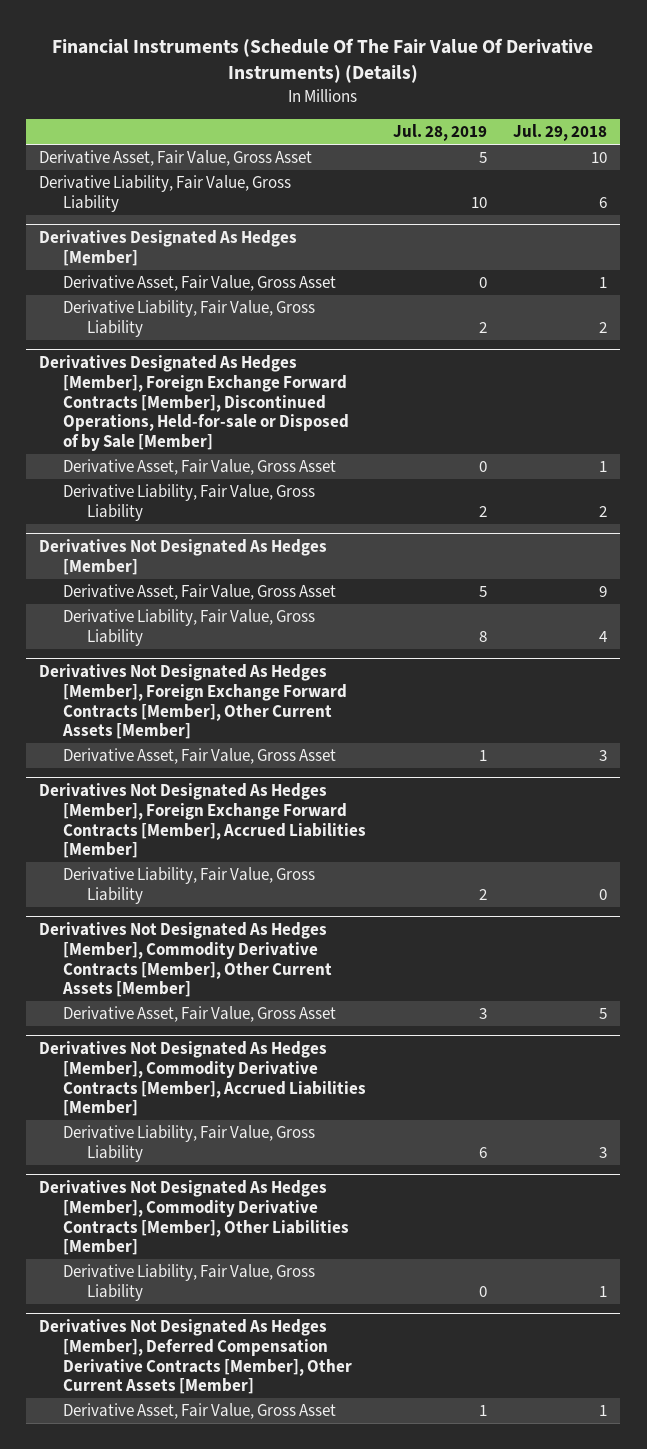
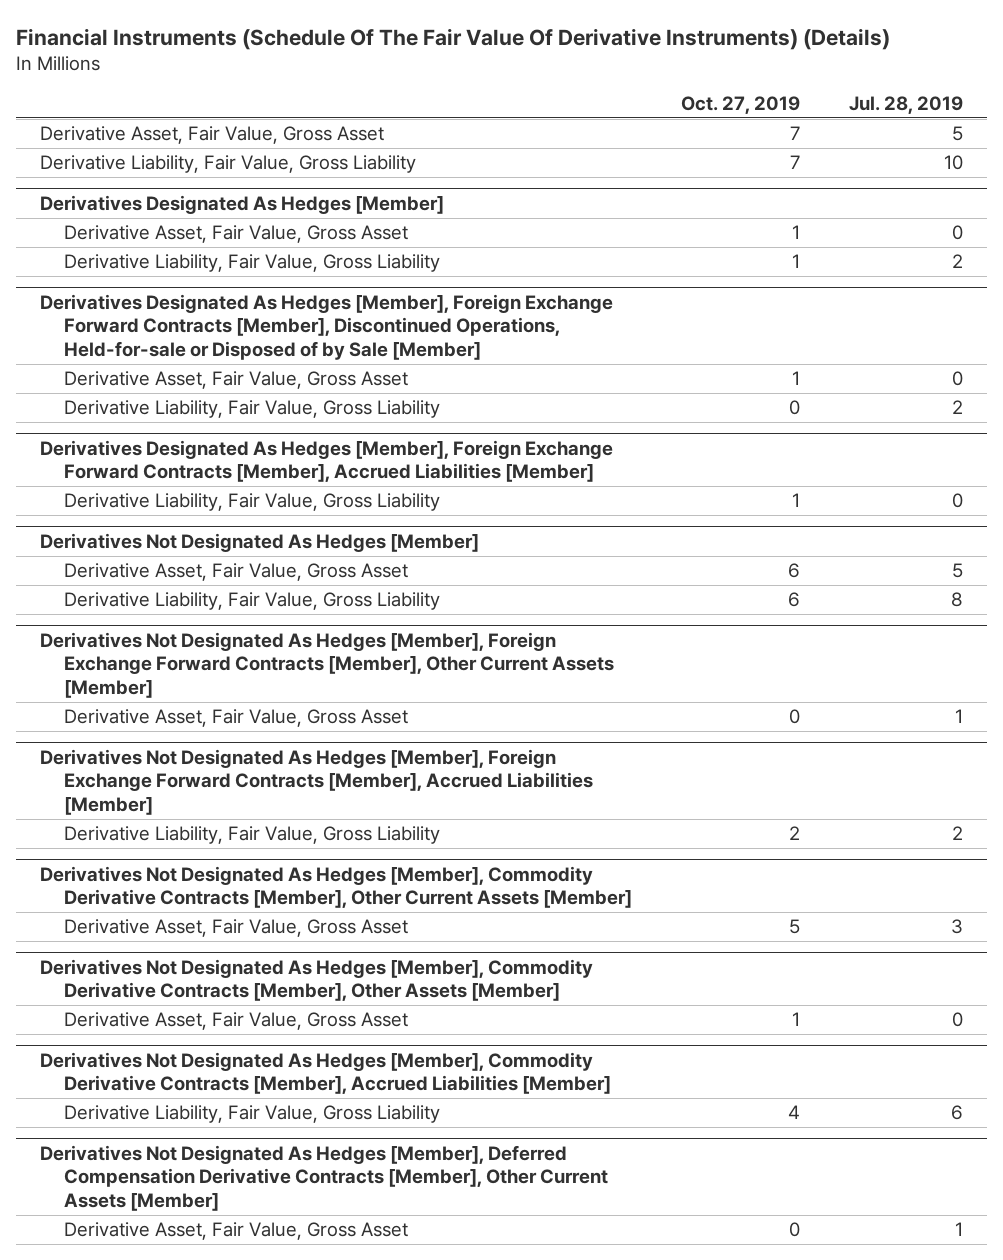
[513,124,608,142] Jul. 29, 2018 -> none
none -> [680,96,800,115] Oct. 27, 2019
none -> [40,439,614,483] Derivatives Designated As Hedges [Member], Foreign Exchange Forward Contracts [Member], Accrued Liabilities [Member]
none -> [63,493,440,512] Derivative Liability, Fair Value, Gross Liability
none -> [40,958,594,1002] Derivatives Not Designated As Hedges [Member], Commodity Derivative Contracts [Member], Other Assets [Member]
none -> [63,1012,408,1031] Derivative Asset, Fair Value, Gross Asset
[39,1180,350,1256] Derivatives Not Designated As Hedges [Member], Commodity Derivative Contracts [Member], Other Liabilities [Member] -> none
[63,1264,316,1301] Derivative Liability, Fair Value, Gross Liability -> none

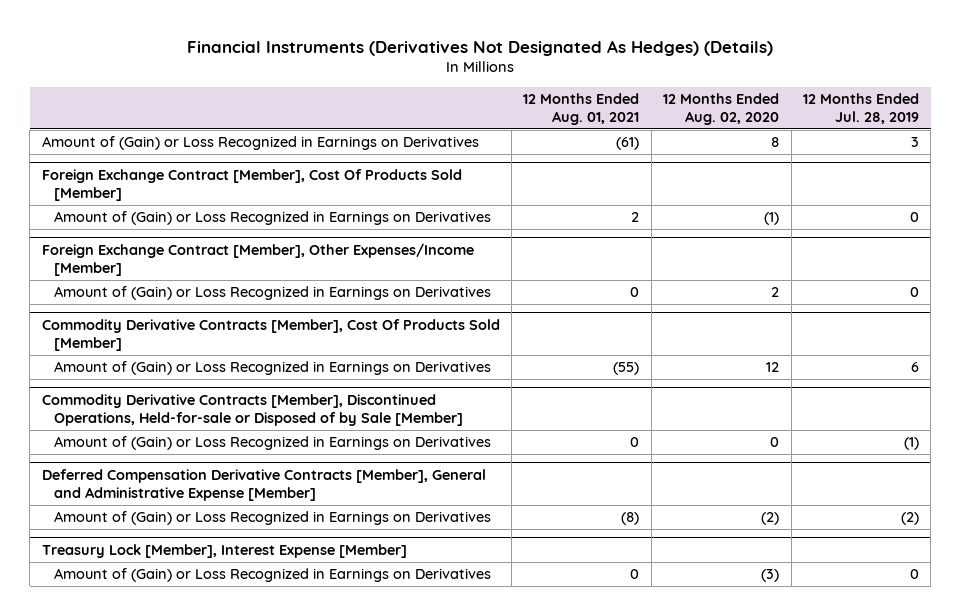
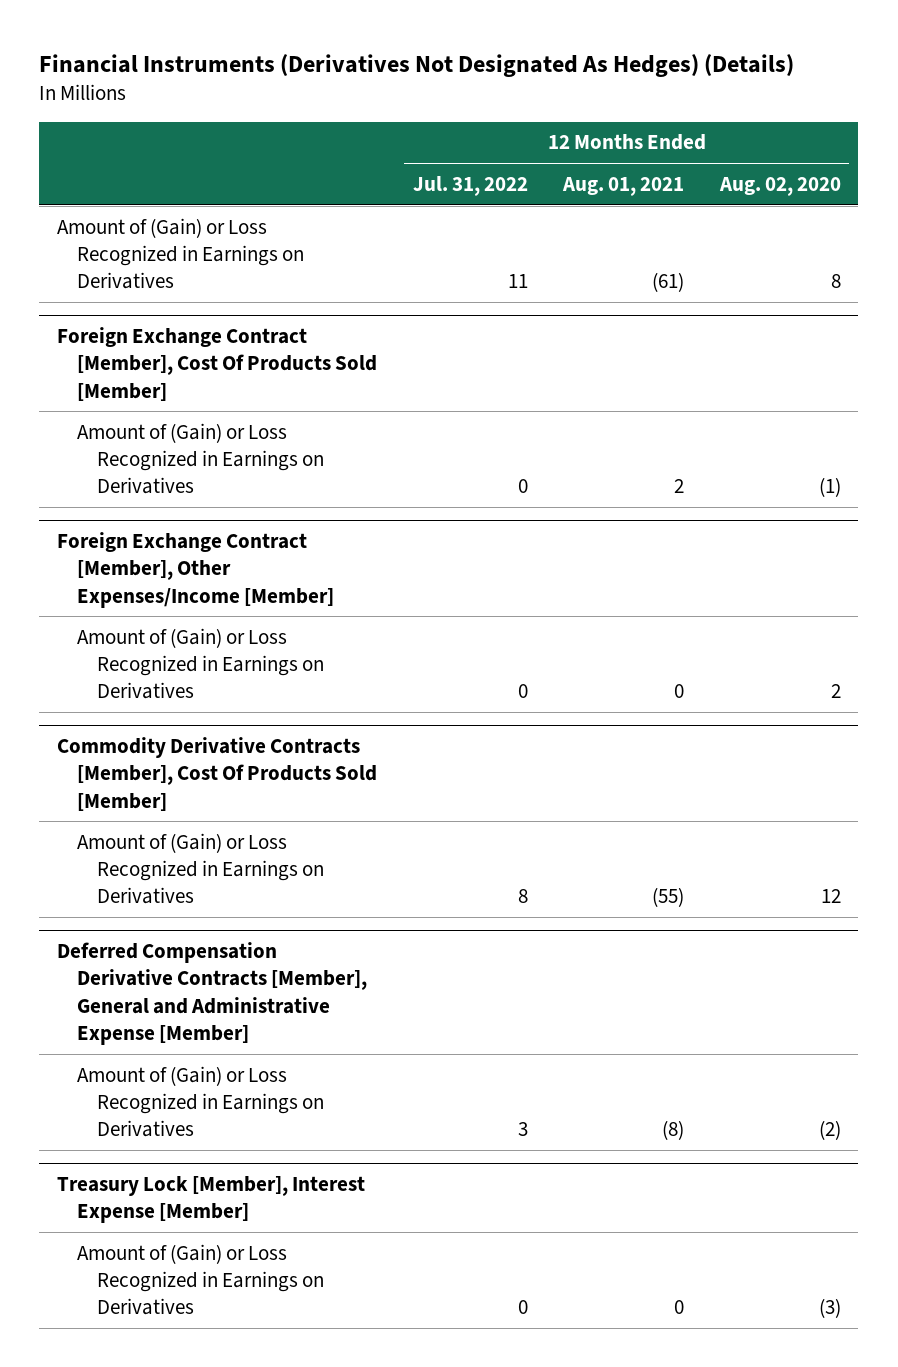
[802,93,919,125] 12 Months Ended Jul. 28, 2019 -> none
none -> [412,175,528,196] Jul. 31, 2022
[41,394,464,427] Commodity Derivative Contracts [Member], Discontinued Operations, Held-for-sale or Disposed of by Sale [Member] -> none
[54,436,492,451] Amount of (Gain) or Loss Recognized in Earnings on Derivatives -> none

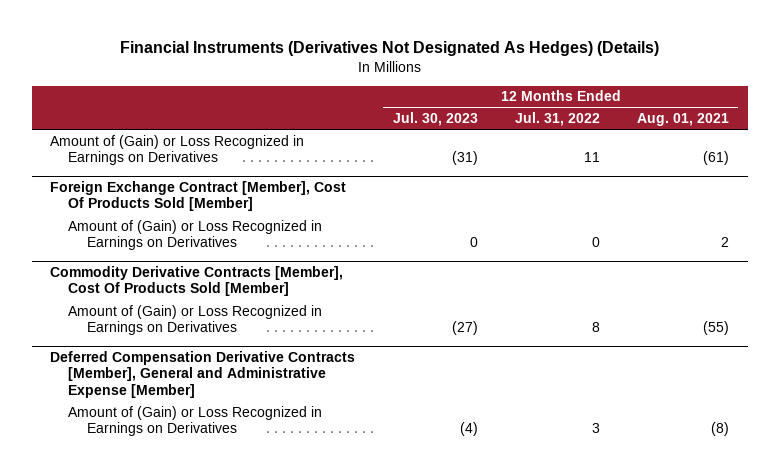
[718,176,841,196] Aug. 02, 2020 -> none
none -> [392,112,478,127] Jul. 30, 2023
[57,532,335,608] Foreign Exchange Contract [Member], Other Expenses/Income [Member] -> none
[77,627,325,699] Amount of (Gain) or Loss Recognized in Earnings on Derivatives -> none
[57,1176,366,1224] Treasury Lock [Member], Interest Expense [Member] -> none
[77,1243,325,1315] Amount of (Gain) or Loss Recognized in Earnings on Derivatives -> none

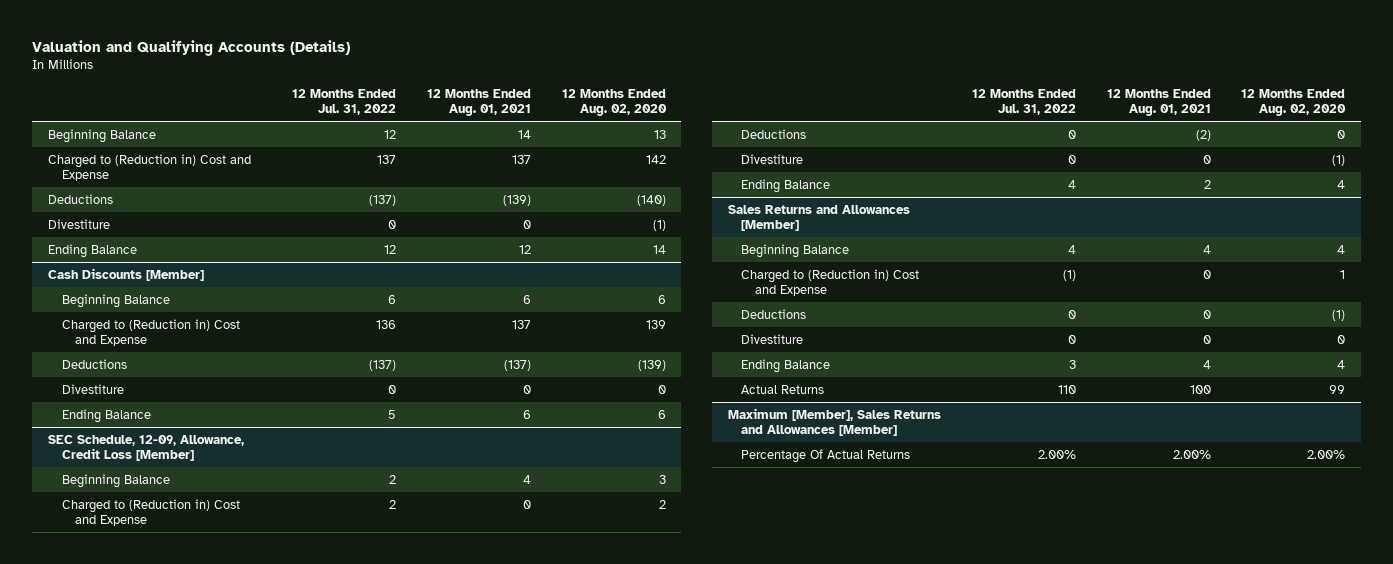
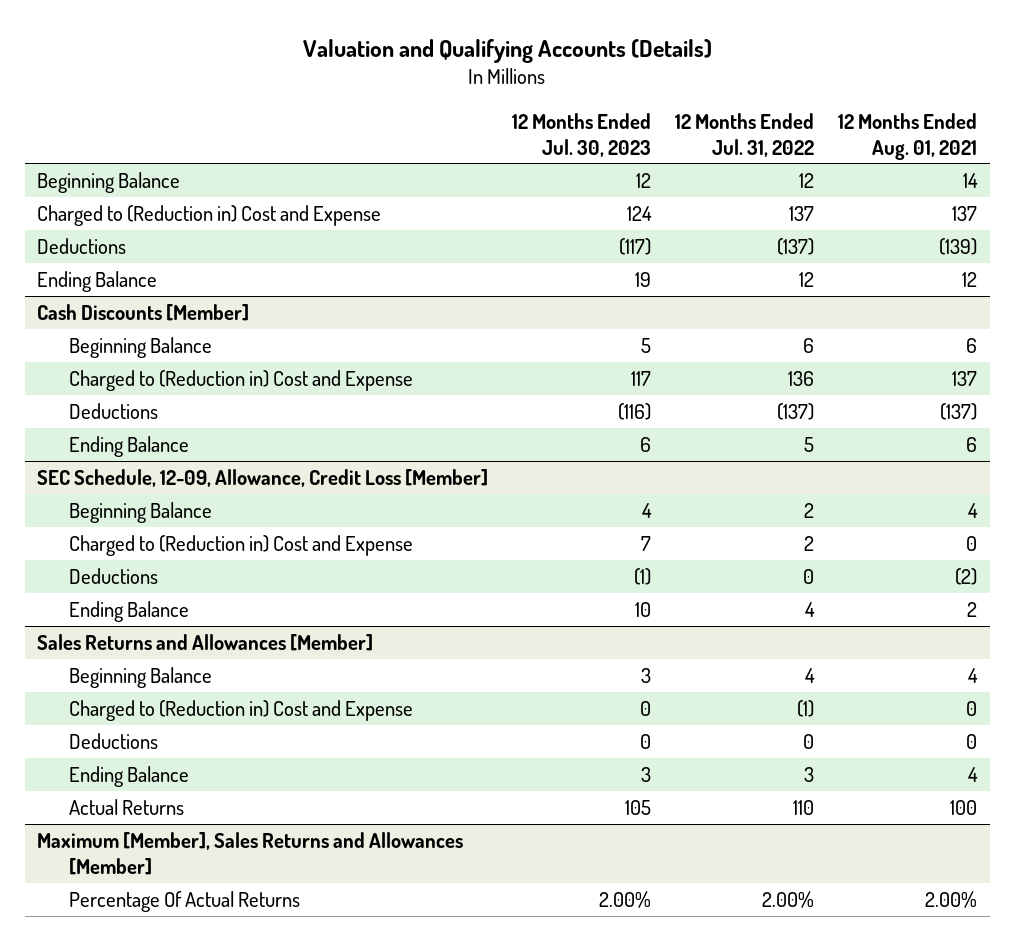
[561,88,667,117] 12 Months Ended Aug. 02, 2020 -> none
none -> [511,112,651,157] 12 Months Ended Jul. 30, 2023
[47,218,110,229] Divestiture -> none
[61,383,124,394] Divestiture -> none
[741,153,804,164] Divestiture -> none
[741,333,804,344] Divestiture -> none

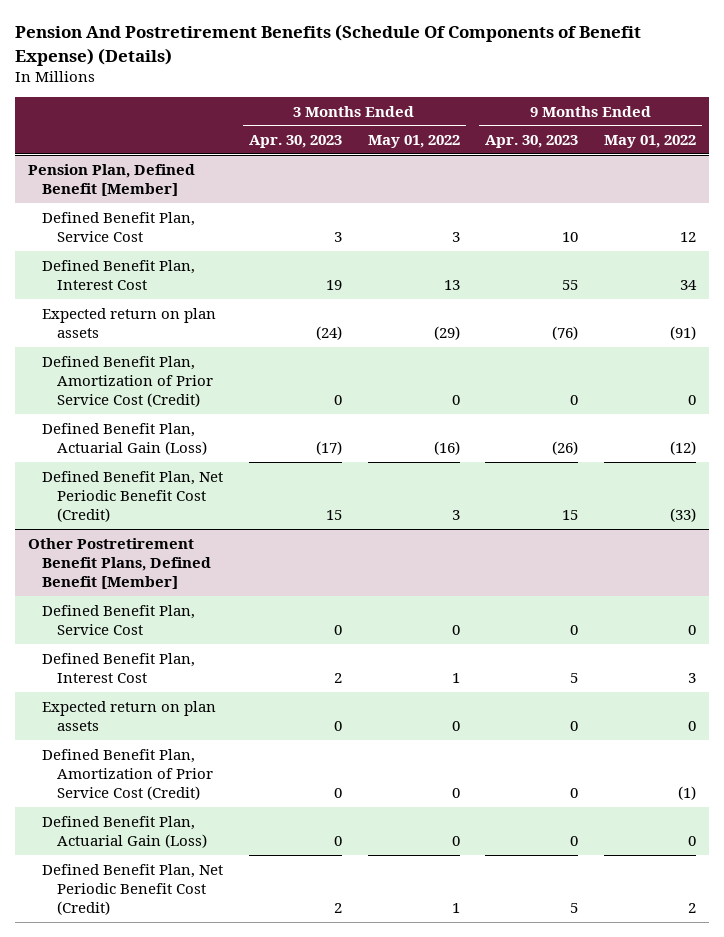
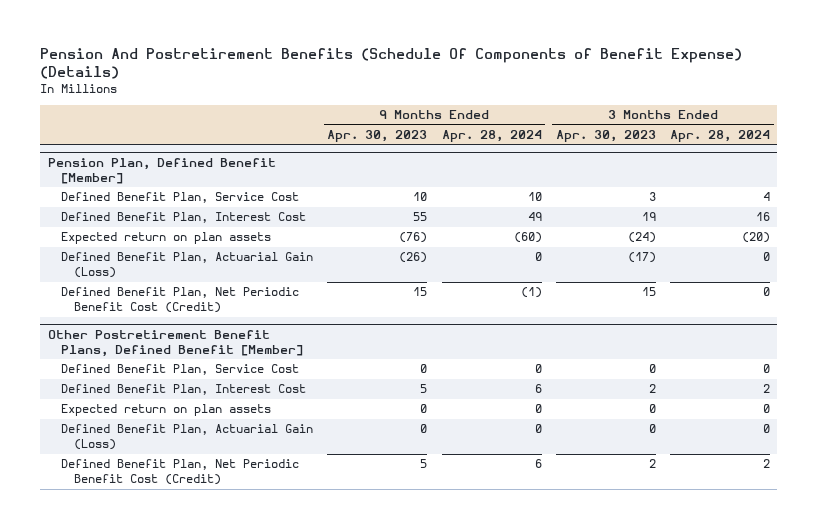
[367,134,460,148] May 01, 2022 -> none
[604,134,697,148] May 01, 2022 -> none
none -> [441,129,542,142] Apr. 28, 2024
none -> [670,129,771,142] Apr. 28, 2024
[42,355,213,408] Defined Benefit Plan, Amortization of Prior Service Cost (Credit) -> none
[42,748,213,801] Defined Benefit Plan, Amortization of Prior Service Cost (Credit) -> none

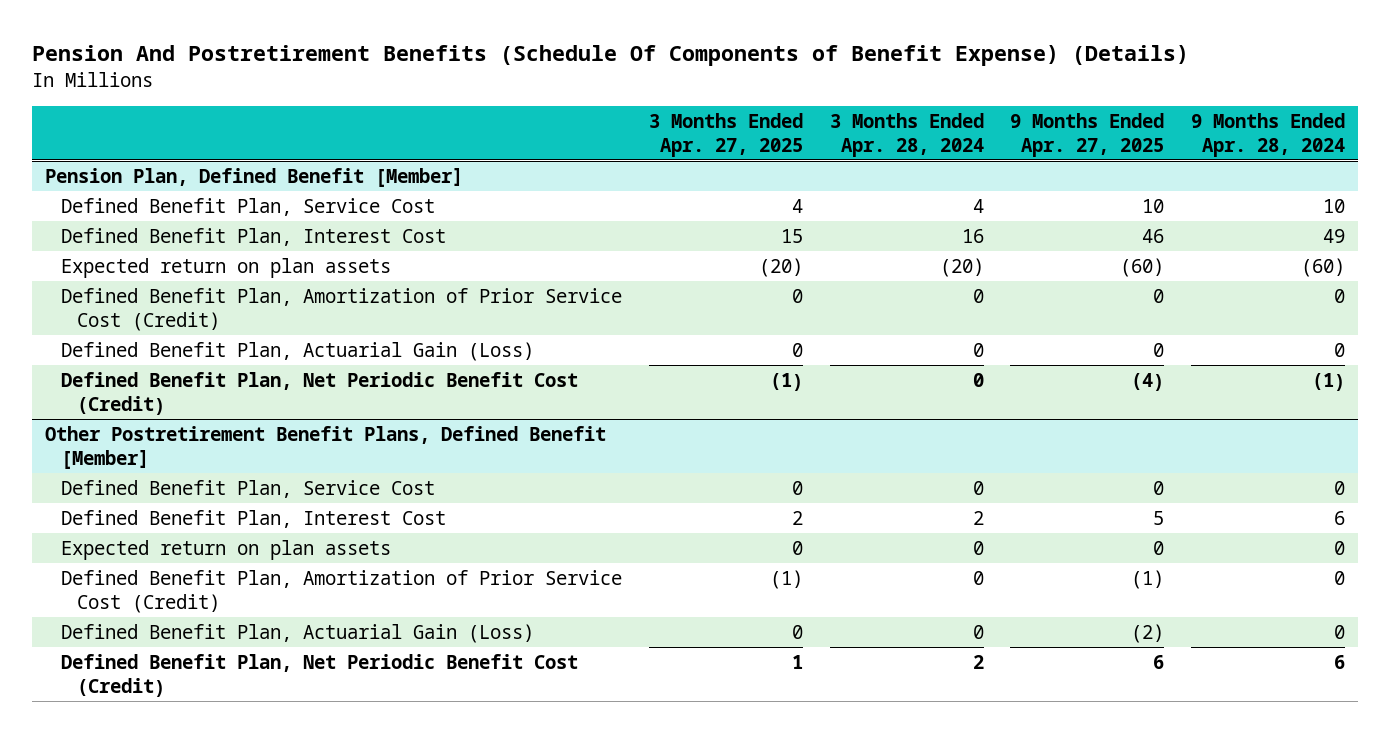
[327,129,428,142] Apr. 30, 2023 -> none
[555,129,656,142] Apr. 30, 2023 -> none
none -> [648,112,803,157] 3 Months Ended Apr. 27, 2025
none -> [1010,112,1165,157] 9 Months Ended Apr. 27, 2025
none -> [61,287,623,331] Defined Benefit Plan, Amortization of Prior Service Cost (Credit)
none -> [61,569,623,613] Defined Benefit Plan, Amortization of Prior Service Cost (Credit)

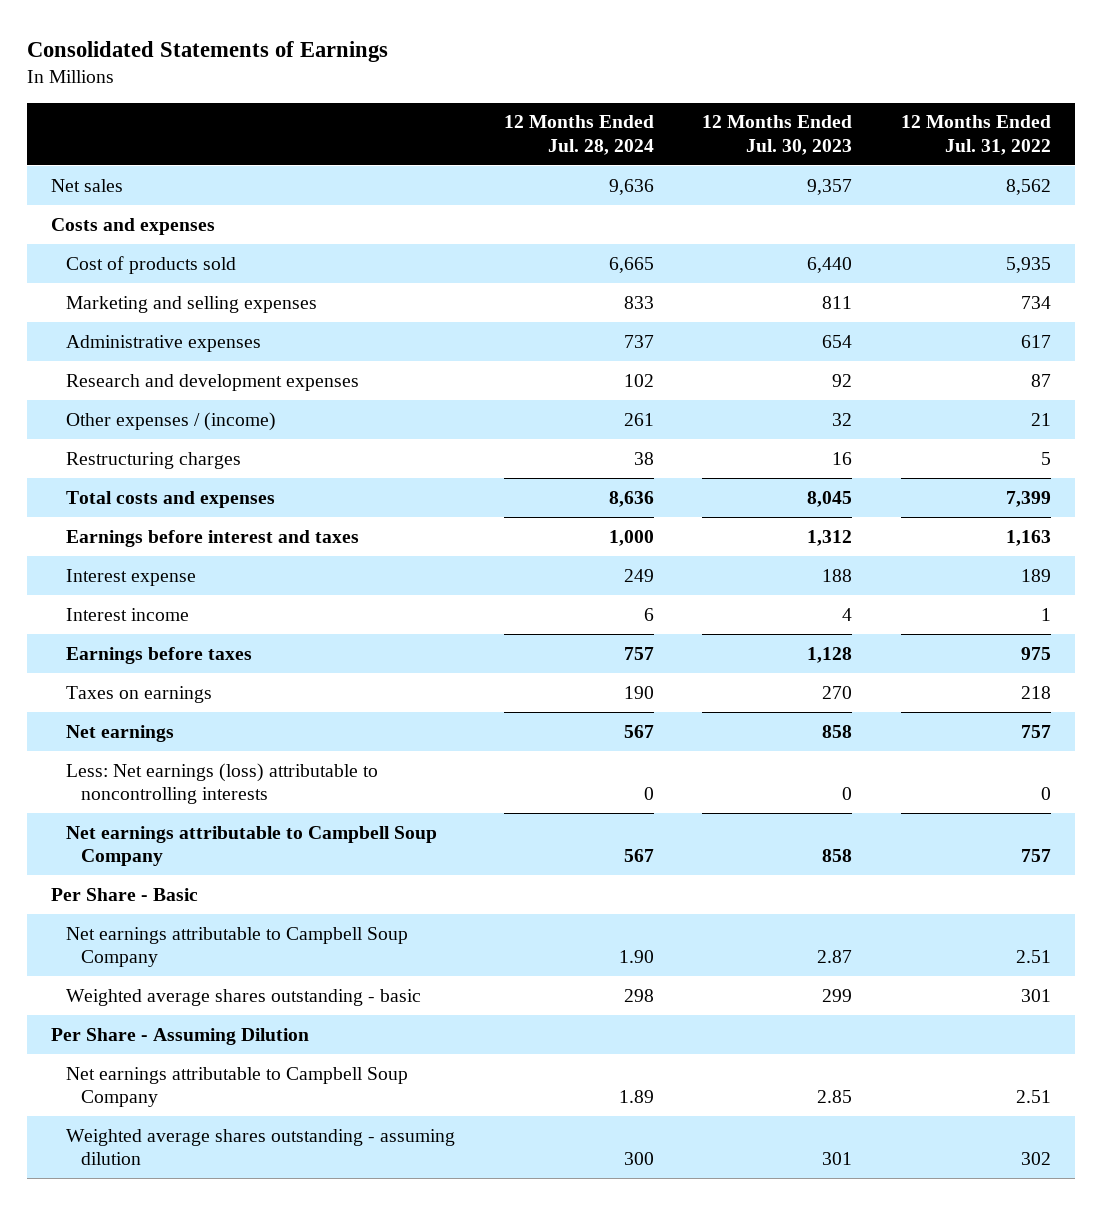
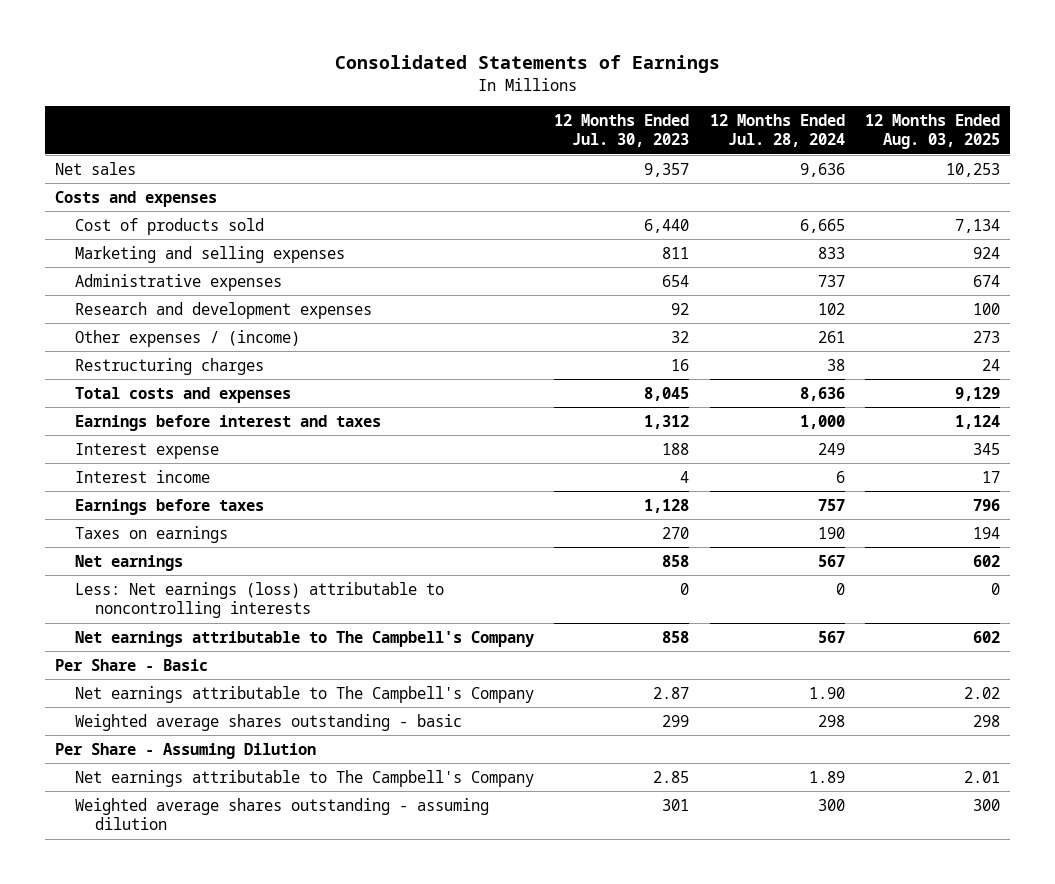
[900,115,1051,155] 12 Months Ended Jul. 31, 2022 -> none
none -> [864,113,1000,150] 12 Months Ended Aug. 03, 2025
[66,825,438,867] Net earnings attributable to Campbell Soup Company -> [75,630,535,647] Net earnings attributable to The Campbell's Company
[66,926,409,968] Net earnings attributable to Campbell Soup Company -> [75,685,535,703] Net earnings attributable to The Campbell's Company
[66,1066,409,1108] Net earnings attributable to Campbell Soup Company -> [75,769,535,787] Net earnings attributable to The Campbell's Company

